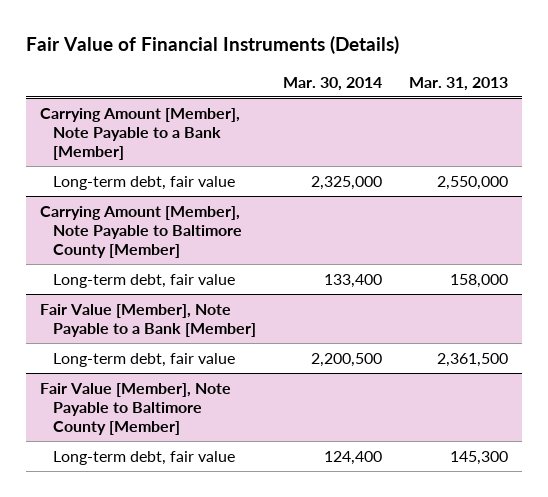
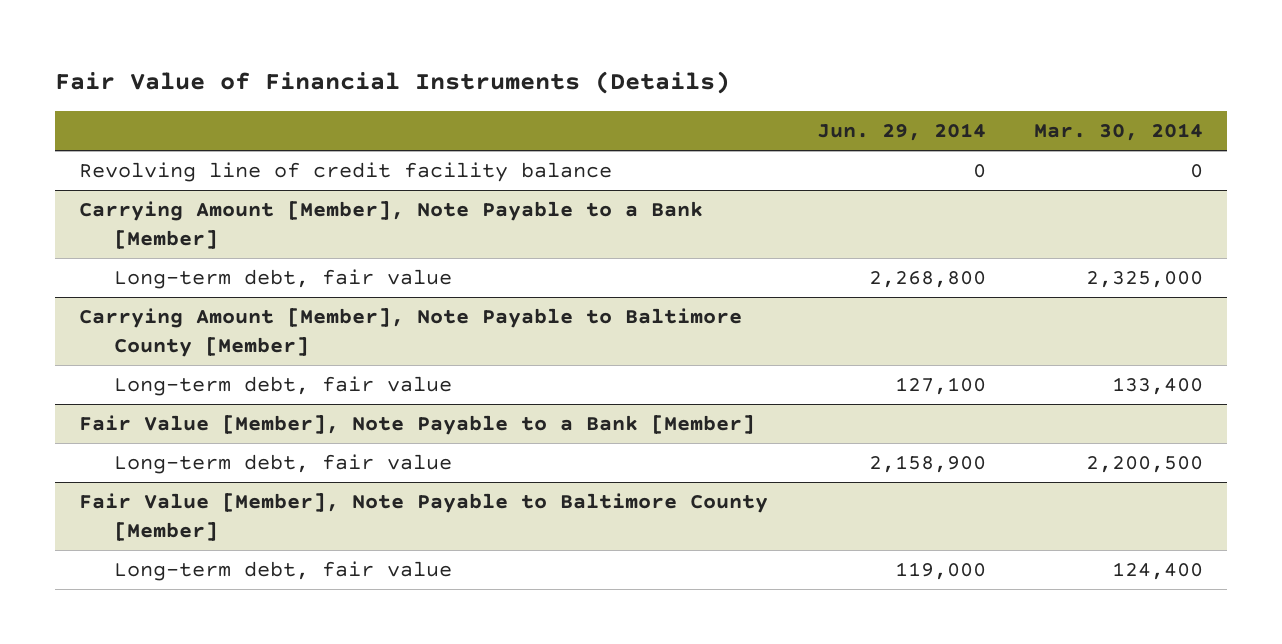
[409,76,509,91] Mar. 31, 2013 -> none
none -> [816,123,986,142] Jun. 29, 2014
none -> [79,162,613,183] Revolving line of credit facility balance

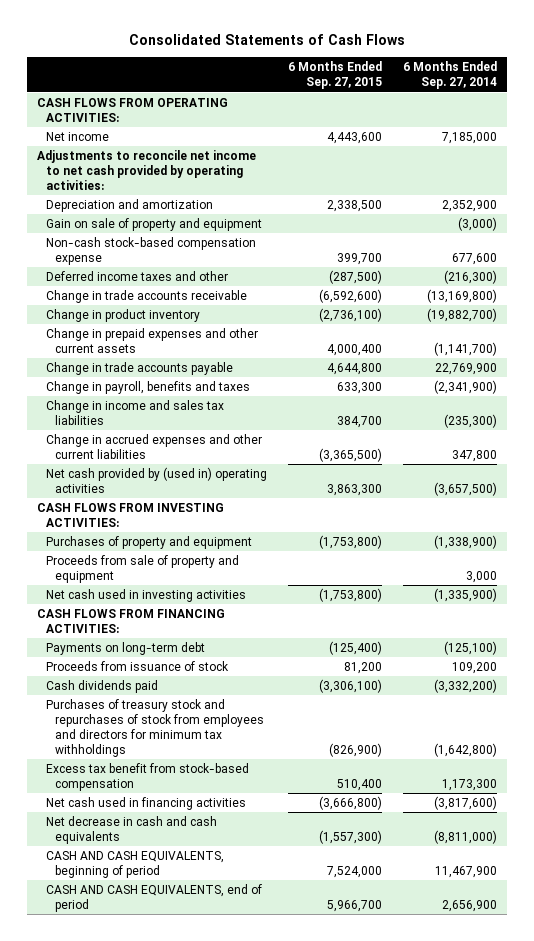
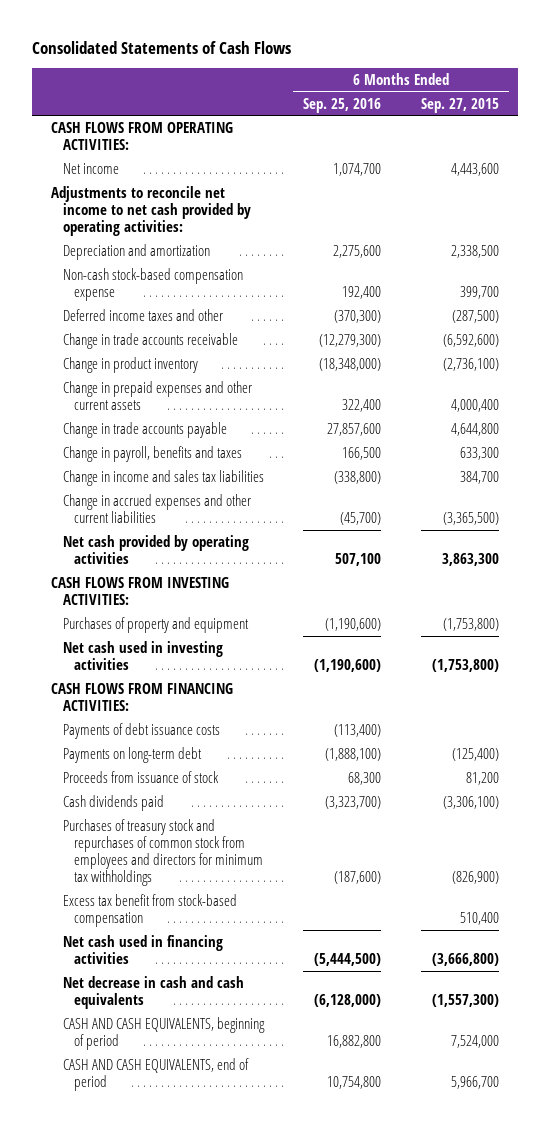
[402,61,497,90] 6 Months Ended Sep. 27, 2014 -> none
none -> [303,97,382,113] Sep. 25, 2016
[45,217,262,231] Gain on sale of property and equipment -> none
[45,466,267,493] Net cash provided by (used in) operating activities -> [62,534,249,565] Net cash provided by operating activities
[45,554,239,583] Proceeds from sale of property and equipment -> none
none -> [62,722,220,739] Payments of debt issuance costs
[45,698,264,758] Purchases of treasury stock and repurchases of stock from employees and directors for minimum tax withholdings -> [62,818,264,887] Purchases of treasury stock and repurchases of common stock from employees and directors for minimum tax withholdings

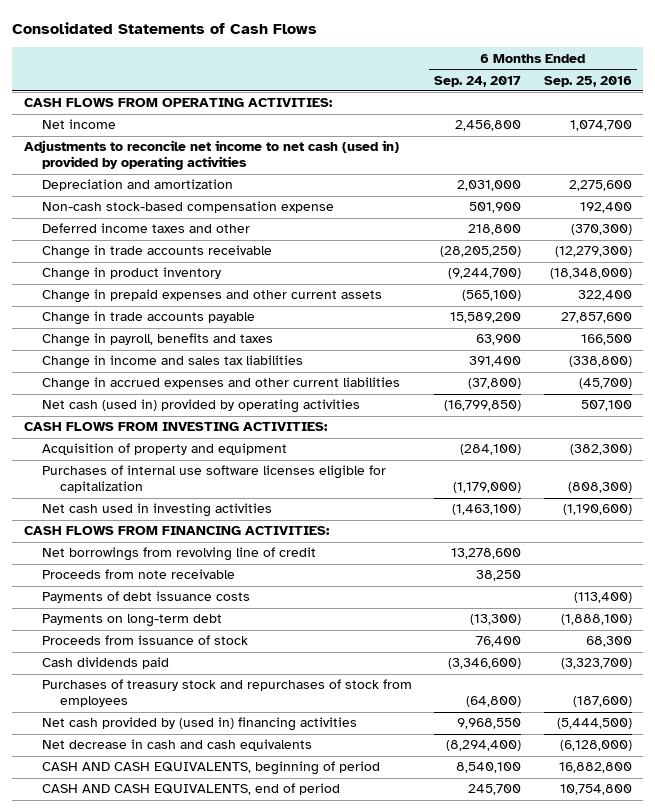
[420,97,499,113] Sep. 27, 2015 -> none
none -> [434,75,522,87] Sep. 24, 2017
[51,185,251,237] Adjustments to reconcile net income to net cash provided by operating activities: -> [23,140,399,171] Adjustments to reconcile net income to net cash (used in) provided by operating activities
[62,534,249,565] Net cash provided by operating activities -> [41,399,360,414] Net cash (used in) provided by operating activities
[62,616,249,633] Purchases of property and equipment -> [41,443,287,456] Acquisition of property and equipment
[325,617,382,631] (1,190,600) -> [569,444,632,456] (382,300)
none -> [41,465,386,494] Purchases of internal use software licenses eligible for capitalization
none -> [41,547,316,562] Net borrowings from revolving line of credit
none -> [41,569,235,580] Proceeds from note receivable
[62,893,237,928] Excess tax benefit from stock-based compensation -> none
[62,818,264,887] Purchases of treasury stock and repurchases of common stock from employees and directors for minimum tax withholdings -> [41,679,412,708] Purchases of treasury stock and repurchases of stock from employees
[62,934,223,965] Net cash used in financing activities -> [41,717,357,732] Net cash provided by (used in) financing activities

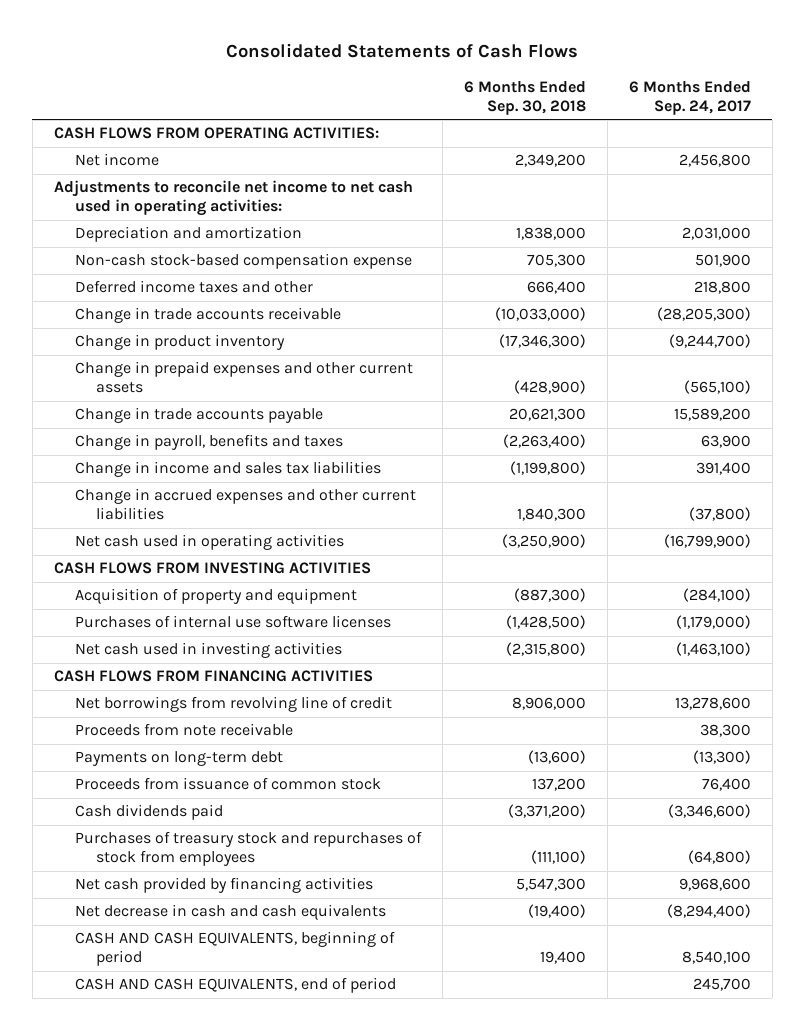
[543,75,632,87] Sep. 25, 2016 -> none
none -> [463,80,586,115] 6 Months Ended Sep. 30, 2018
[23,140,399,171] Adjustments to reconcile net income to net cash (used in) provided by operating activities -> [53,180,413,217] Adjustments to reconcile net income to net cash used in operating activities:
[440,246,522,258] (28,205,250) -> [656,307,751,322] (28,205,300)
[41,399,360,414] Net cash (used in) provided by operating activities -> [75,534,345,551] Net cash used in operating activities
[444,400,522,412] (16,799,850) -> [663,534,751,549] (16,799,900)
[23,422,328,432] CASH FLOWS FROM INVESTING ACTIVITIES: -> [53,562,371,575] CASH FLOWS FROM INVESTING ACTIVITIES
[41,465,386,494] Purchases of internal use software licenses eligible for capitalization -> [75,615,392,629] Purchases of internal use software licenses
[23,526,330,536] CASH FLOWS FROM FINANCING ACTIVITIES: -> [53,670,373,683] CASH FLOWS FROM FINANCING ACTIVITIES
[41,591,250,604] Payments of debt issuance costs -> none
[476,570,522,582] 38,250 -> [699,724,751,738] 38,300
[41,635,248,646] Proceeds from issuance of stock -> [75,777,382,791] Proceeds from issuance of common stock
[41,717,357,732] Net cash provided by (used in) financing activities -> [75,877,374,894] Net cash provided by financing activities
[457,718,522,730] 9,968,550 -> [678,878,751,892] 9,968,600

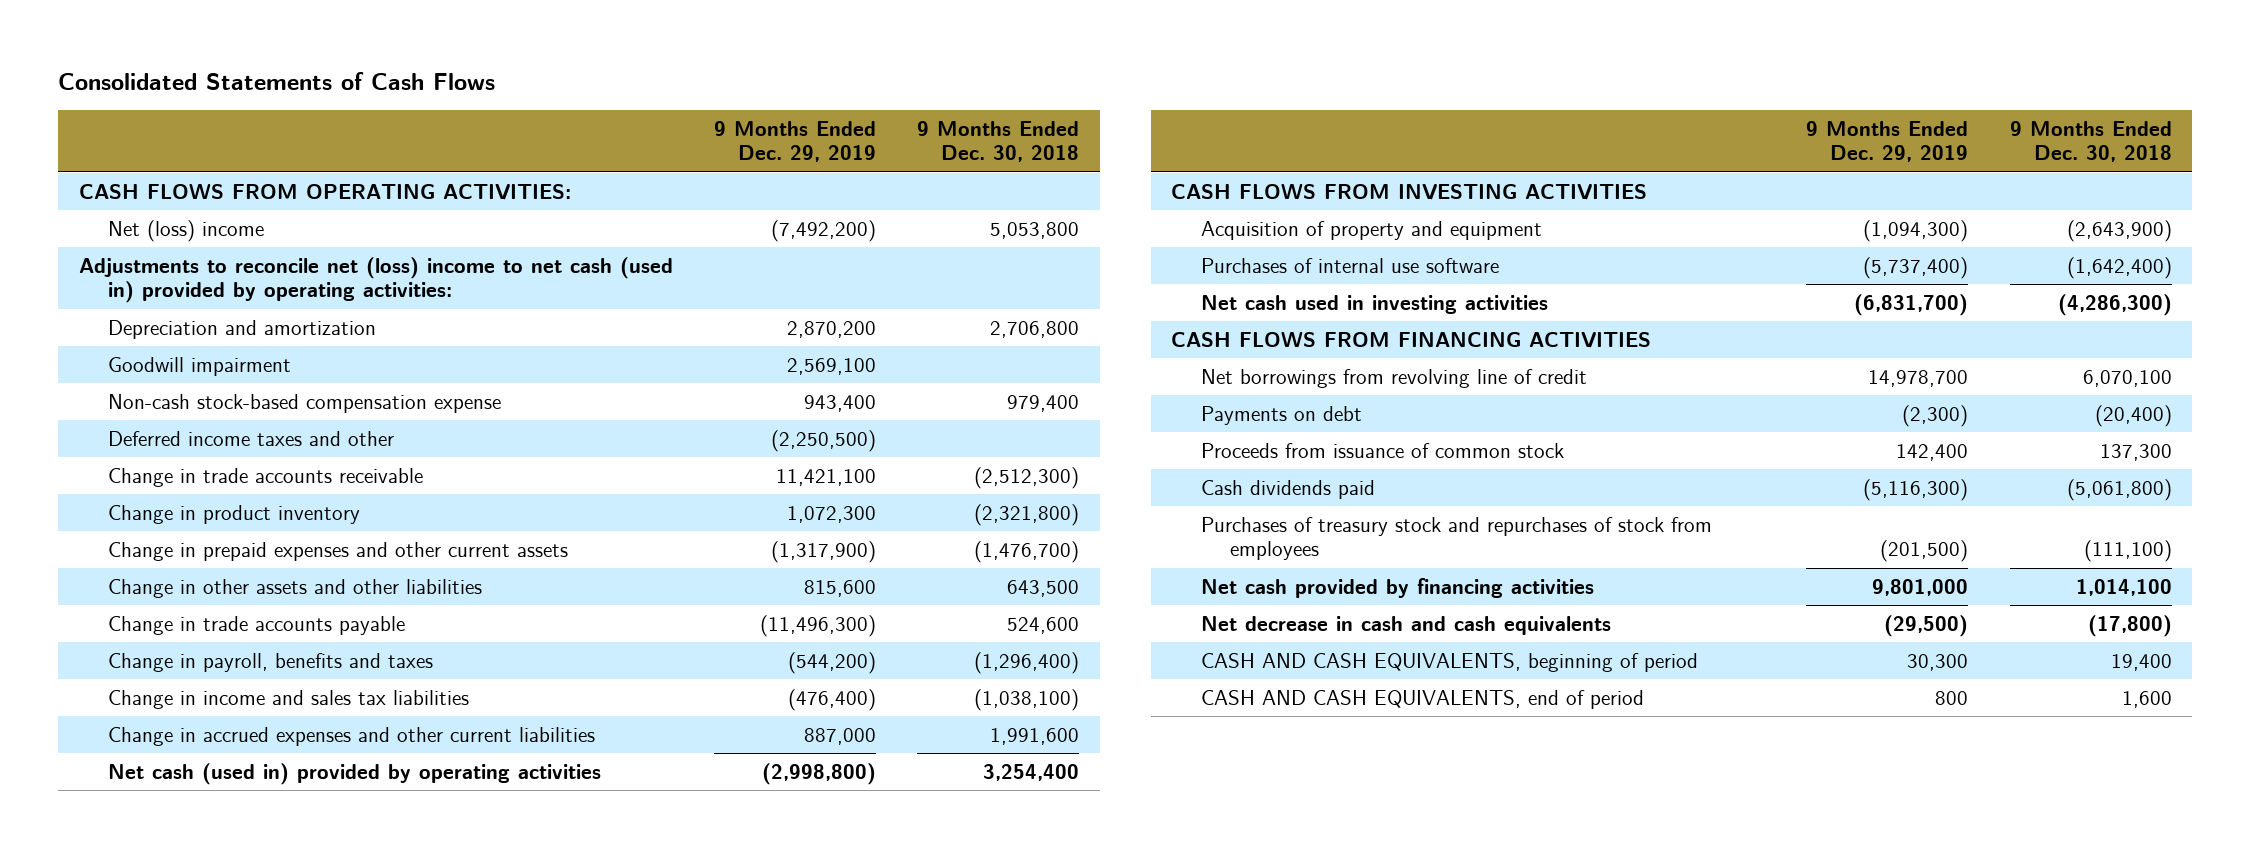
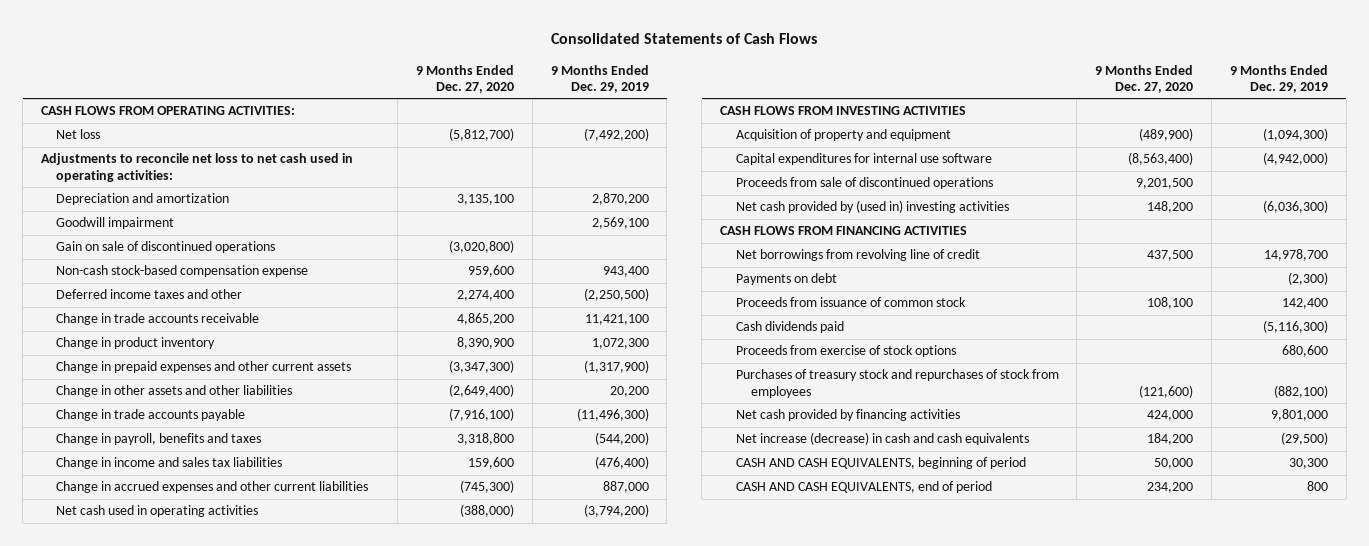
[916,120,1079,163] 9 Months Ended Dec. 30, 2018 -> none
none -> [415,64,514,93] 9 Months Ended Dec. 27, 2020
[107,219,264,242] Net (loss) income -> [56,129,101,140] Net loss
[78,256,673,304] Adjustments to reconcile net (loss) income to net cash (used in) provided by operating activities: -> [40,153,353,182] Adjustments to reconcile net loss to net cash used in operating activities:
none -> [56,241,276,254] Gain on sale of discontinued operations
[803,579,876,597] 815,600 -> [609,386,649,398] 20,200
[107,762,601,785] Net cash (used in) provided by operating activities -> [56,505,259,518] Net cash used in operating activities
[761,762,876,785] (2,998,800) -> [583,504,649,518] (3,794,200)
[1200,257,1499,273] Purchases of internal use software -> [735,153,992,166] Capital expenditures for internal use software
[1863,256,1969,279] (5,737,400) -> [1262,152,1328,166] (4,942,000)
none -> [735,177,993,190] Proceeds from sale of discontinued operations
[1200,294,1548,314] Net cash used in investing activities -> [735,200,1009,214] Net cash provided by (used in) investing activities
[1854,293,1969,316] (6,831,700) -> [1262,200,1328,214] (6,036,300)
none -> [735,345,956,358] Proceeds from exercise of stock options
[1880,540,1969,563] (201,500) -> [1273,384,1328,398] (882,100)
[1200,615,1611,635] Net decrease in cash and cash equivalents -> [735,432,1029,446] Net increase (decrease) in cash and cash equivalents

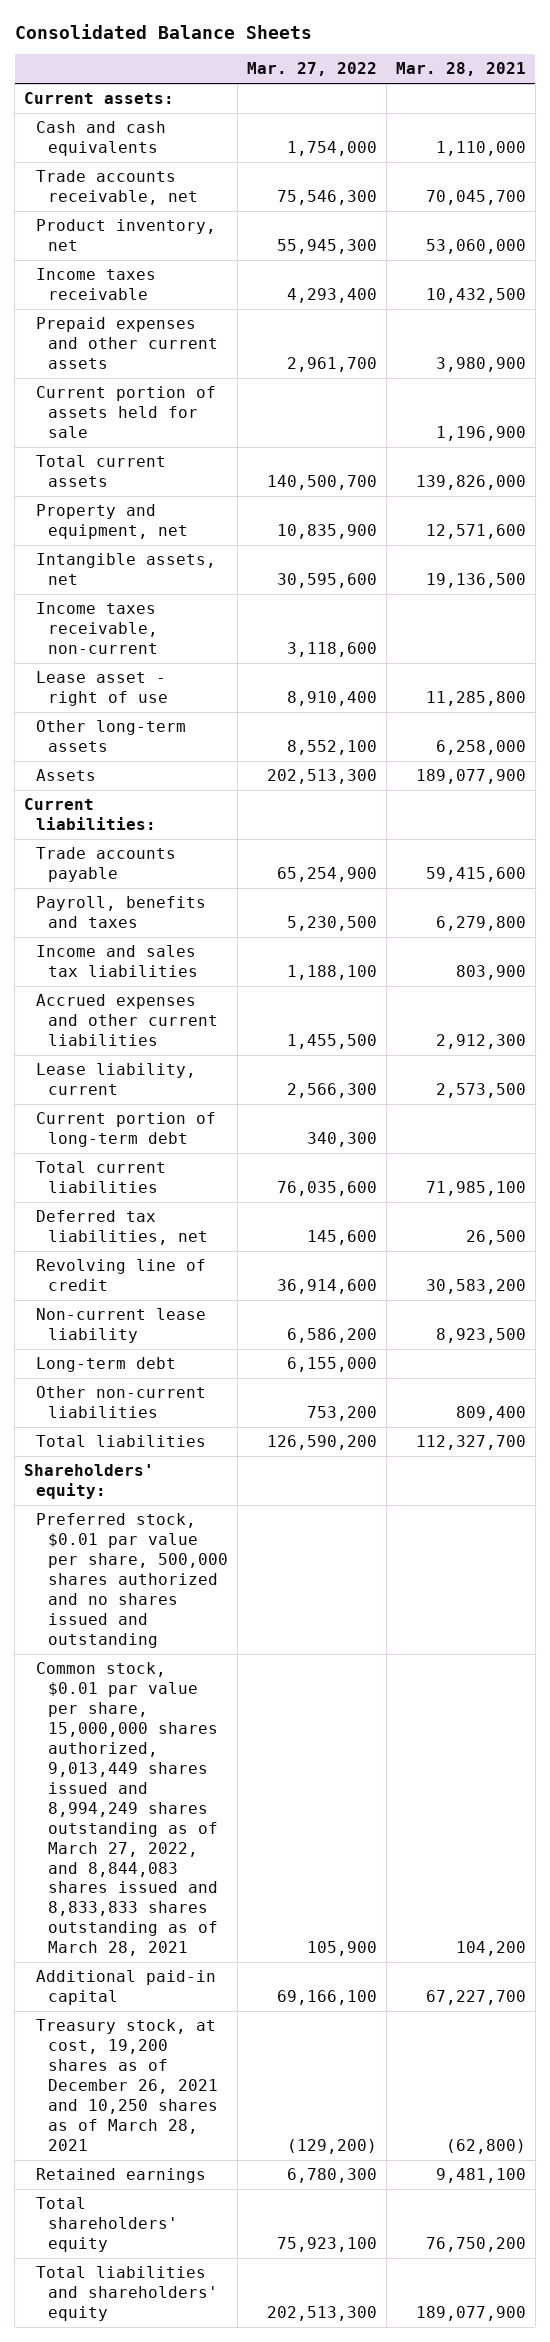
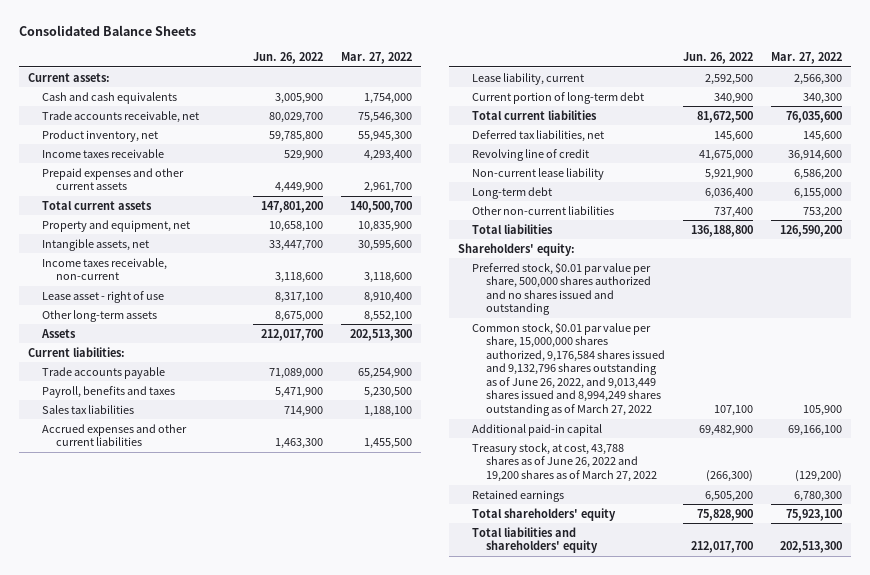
[395,62,526,77] Mar. 28, 2021 -> none
none -> [253,51,324,64] Jun. 26, 2022
[36,386,217,439] Current portion of assets held for sale -> none
[36,945,198,978] Income and sales tax liabilities -> [42,404,135,414] Sales tax liabilities
[36,1662,218,1957] Common stock, $0.01 par value per share, 15,000,000 shares authorized, 9,013,449 shares issued and 8,994,249 shares outstanding as of March 27, 2022, and 8,844,083 shares issued and 8,833,833 shares outstanding as of March 28, 2021 -> [471,321,665,417] Common stock, $0.01 par value per share, 15,000,000 shares authorized, 9,176,584 shares issued and 9,132,796 shares outstanding as of June 26, 2022, and 9,013,449 shares issued and 8,994,249 shares outstanding as of March 27, 2022
[36,2019,218,2151] Treasury stock, at cost, 19,200 shares as of December 26, 2021 and 10,250 shares as of March 28, 2021 -> [471,442,657,482] Treasury stock, at cost, 43,788 shares as of June 26, 2022 and 19,200 shares as of March 27, 2022

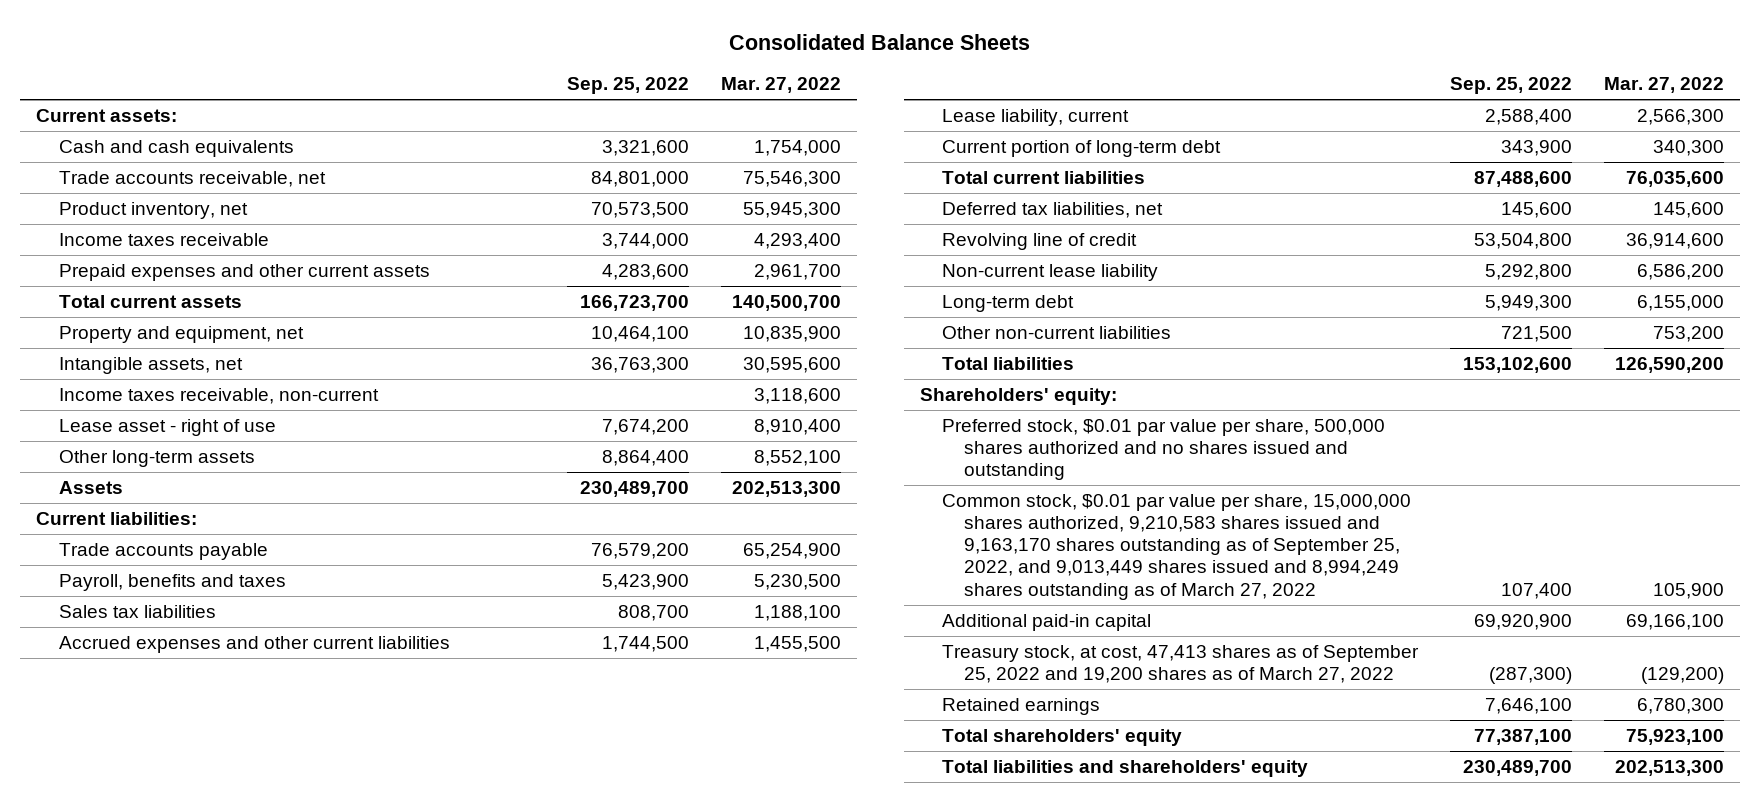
[253,51,324,64] Jun. 26, 2022 -> none
none -> [566,77,689,95] Sep. 25, 2022
[471,321,665,417] Common stock, $0.01 par value per share, 15,000,000 shares authorized, 9,176,584 shares issued and 9,132,796 shares outstanding as of June 26, 2022, and 9,013,449 shares issued and 8,994,249 shares outstanding as of March 27, 2022 -> [942,493,1412,600] Common stock, $0.01 par value per share, 15,000,000 shares authorized, 9,210,583 shares issued and 9,163,170 shares outstanding as of September 25, 2022, and 9,013,449 shares issued and 8,994,249 shares outstanding as of March 27, 2022
[471,442,657,482] Treasury stock, at cost, 43,788 shares as of June 26, 2022 and 19,200 shares as of March 27, 2022 -> [942,644,1420,684] Treasury stock, at cost, 47,413 shares as of September 25, 2022 and 19,200 shares as of March 27, 2022

